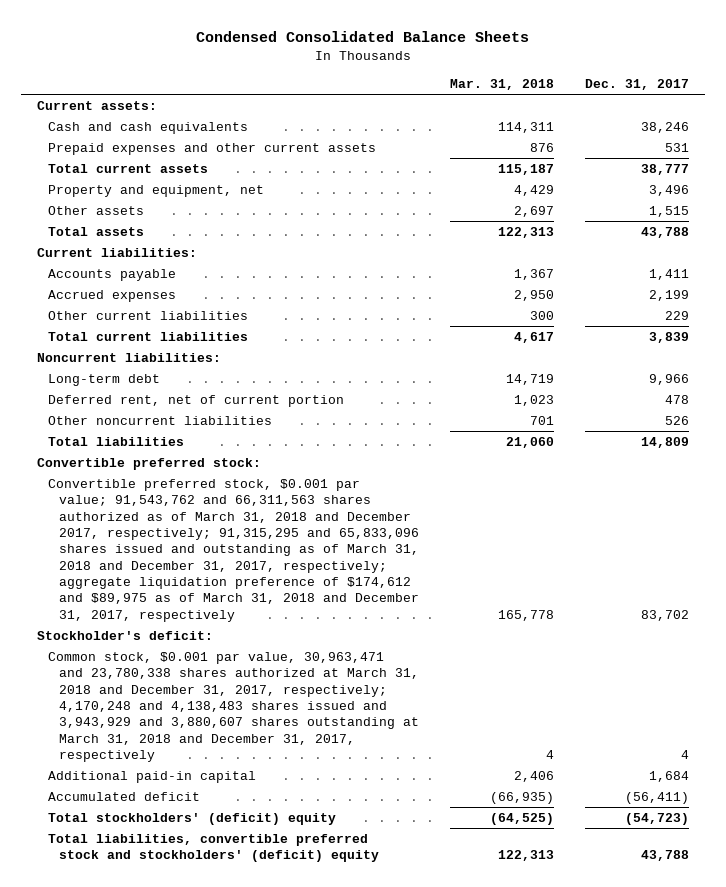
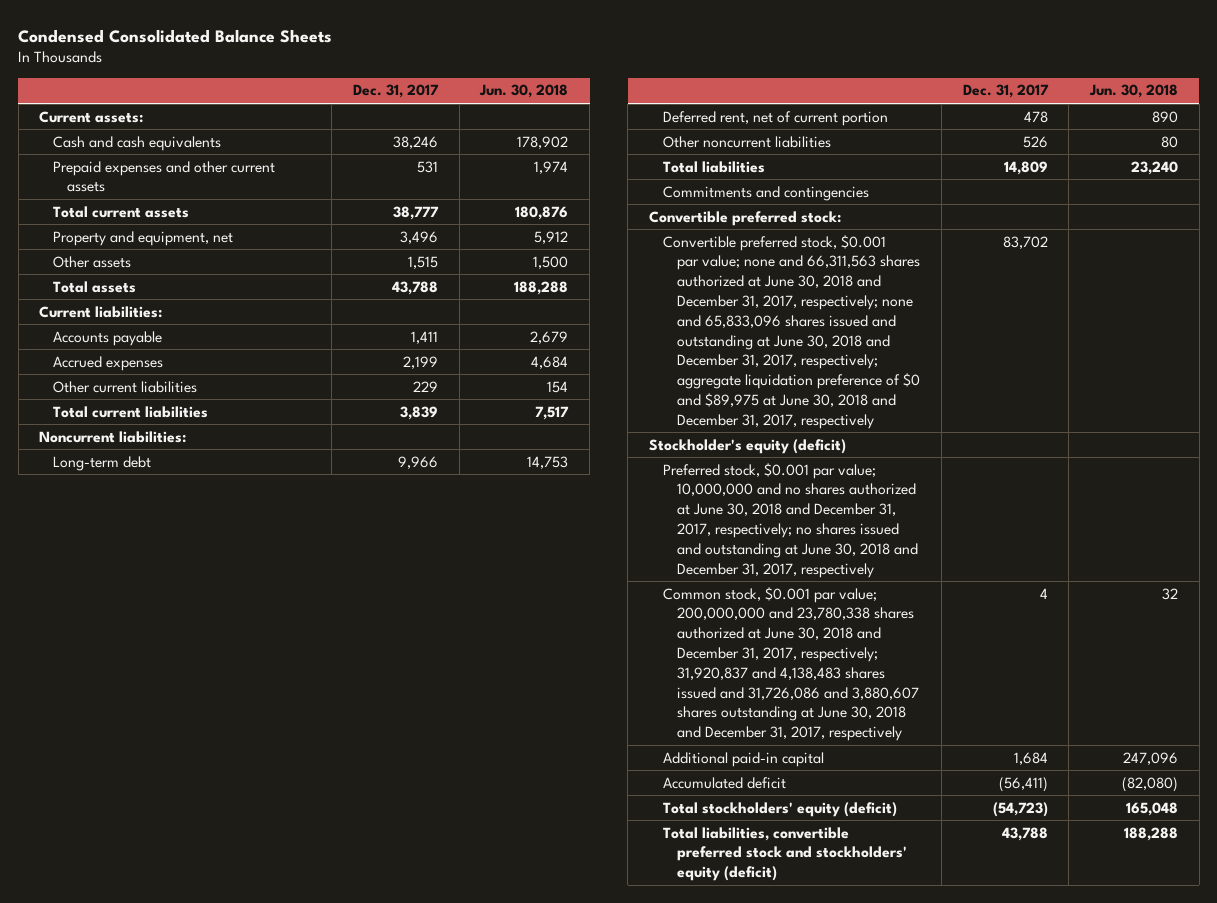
[449,79,554,91] Mar. 31, 2018 -> none
none -> [479,84,569,99] Jun. 30, 2018
none -> [663,185,870,201] Commitments and contingencies
[47,479,419,622] Convertible preferred stock, $0.001 par value; 91,543,762 and 66,311,563 shares authorized as of March 31, 2018 and December 2017, respectively; 91,315,295 and 65,833,096 shares issued and outstanding as of March 31, 2018 and December 31, 2017, respectively; aggregate liquidation preference of $174,612 and $89,975 as of March 31, 2018 and December 31, 2017, respectively -> [663,234,921,429] Convertible preferred stock, $0.001 par value; none and 66,311,563 shares authorized at June 30, 2018 and December 31, 2017, respectively; none and 65,833,096 shares issued and outstanding at June 30, 2018 and December 31, 2017, respectively; aggregate liquidation preference of $0 and $89,975 at June 30, 2018 and December 31, 2017, respectively
[37,631,214,641] Stockholder's deficit: -> [649,438,847,454] Stockholder's equity (deficit)
none -> [663,462,919,578] Preferred stock, $0.001 par value; 10,000,000 and no shares authorized at June 30, 2018 and December 31, 2017, respectively; no shares issued and outstanding at June 30, 2018 and December 31, 2017, respectively
[47,652,419,763] Common stock, $0.001 par value, 30,963,471 and 23,780,338 shares authorized at March 31, 2018 and December 31, 2017, respectively; 4,170,248 and 4,138,483 shares issued and 3,943,929 and 3,880,607 shares outstanding at March 31, 2018 and December 31, 2017, respectively -> [663,586,920,742] Common stock, $0.001 par value; 200,000,000 and 23,780,338 shares authorized at June 30, 2018 and December 31, 2017, respectively; 31,920,837 and 4,138,483 shares issued and 31,726,086 and 3,880,607 shares outstanding at June 30, 2018 and December 31, 2017, respectively
[47,813,336,826] Total stockholders' (deficit) equity -> [663,801,898,817] Total stockholders' equity (deficit)
[47,834,379,863] Total liabilities, convertible preferred stock and stockholders' (deficit) equity -> [663,826,908,882] Total liabilities, convertible preferred stock and stockholders' equity (deficit)

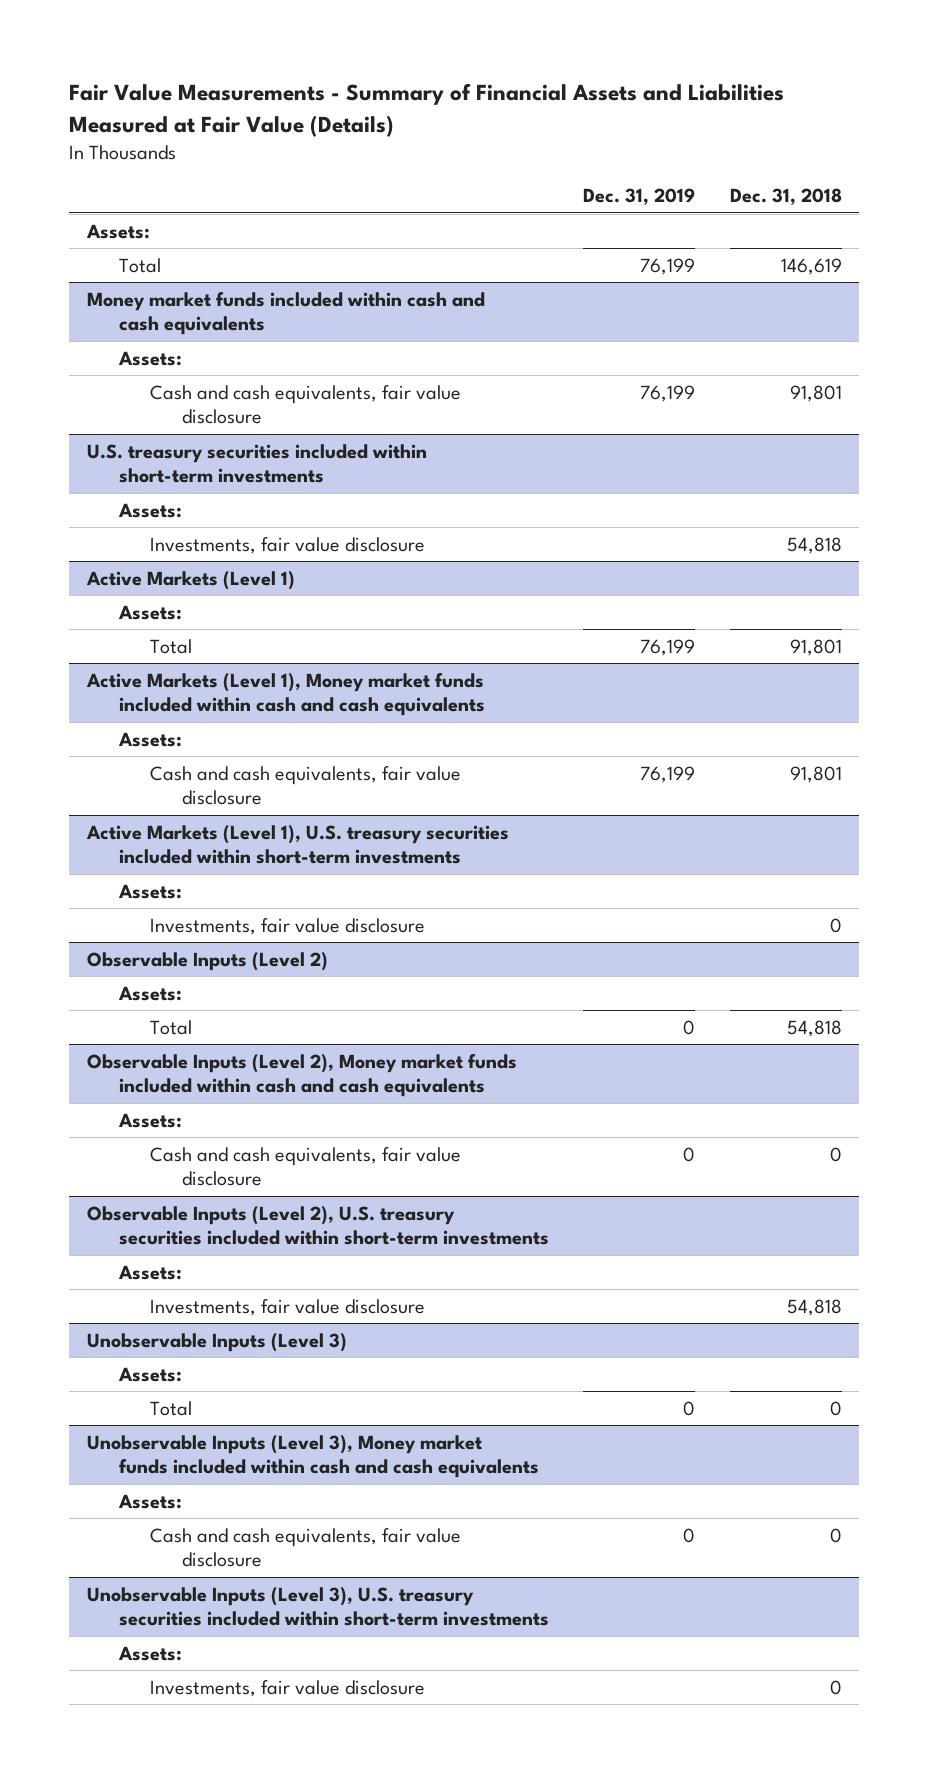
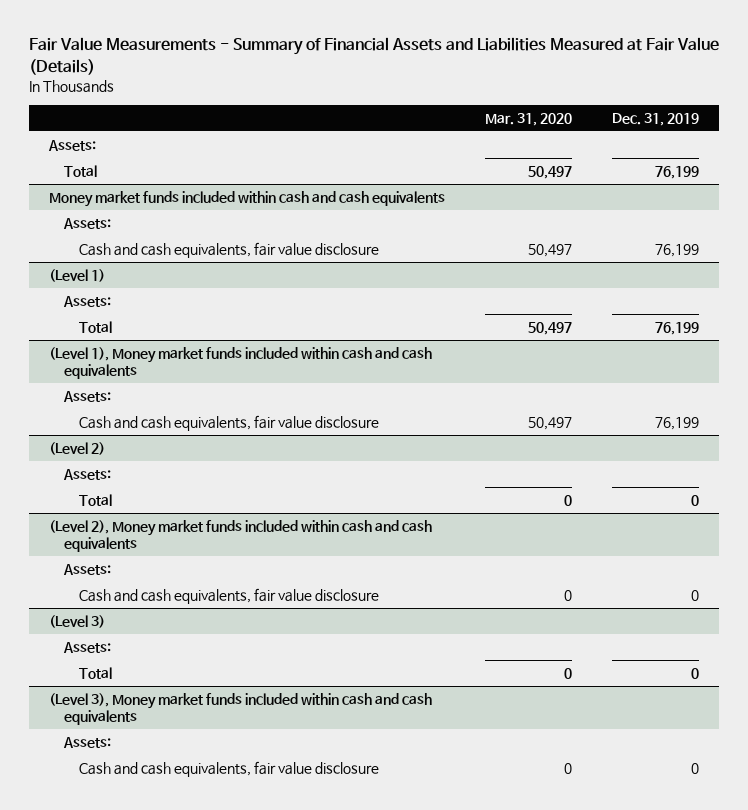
[729,188,842,206] Dec. 31, 2018 -> none
none -> [485,113,573,127] Mar. 31, 2020
[86,443,427,484] U.S. treasury securities included within short-term investments -> none
[117,502,182,518] Assets: -> none
[150,536,426,554] Investments, fair value disclosure -> none
[85,570,295,590] Active Markets (Level 1) -> [48,268,105,282] (Level 1)
[85,672,485,717] Active Markets (Level 1), Money market funds included within cash and cash equivalents -> [48,346,432,380] (Level 1), Money market funds included within cash and cash equivalents
[85,824,509,865] Active Markets (Level 1), U.S. treasury securities included within short-term investments -> none
[117,883,182,899] Assets: -> none
[150,917,426,935] Investments, fair value disclosure -> none
[86,951,328,971] Observable Inputs (Level 2) -> [48,441,105,455] (Level 2)
[86,1053,517,1098] Observable Inputs (Level 2), Money market funds included within cash and cash equivalents -> [48,519,432,553] (Level 2), Money market funds included within cash and cash equivalents
[86,1205,549,1246] Observable Inputs (Level 2), U.S. treasury securities included within short-term investments -> none
[117,1264,182,1280] Assets: -> none
[150,1298,426,1316] Investments, fair value disclosure -> none
[86,1332,347,1352] Unobservable Inputs (Level 3) -> [48,614,105,628] (Level 3)
[86,1434,539,1479] Unobservable Inputs (Level 3), Money market funds included within cash and cash equivalents -> [48,692,432,726] (Level 3), Money market funds included within cash and cash equivalents
[86,1586,549,1627] Unobservable Inputs (Level 3), U.S. treasury securities included within short-term investments -> none
[117,1645,182,1661] Assets: -> none
[150,1679,426,1697] Investments, fair value disclosure -> none

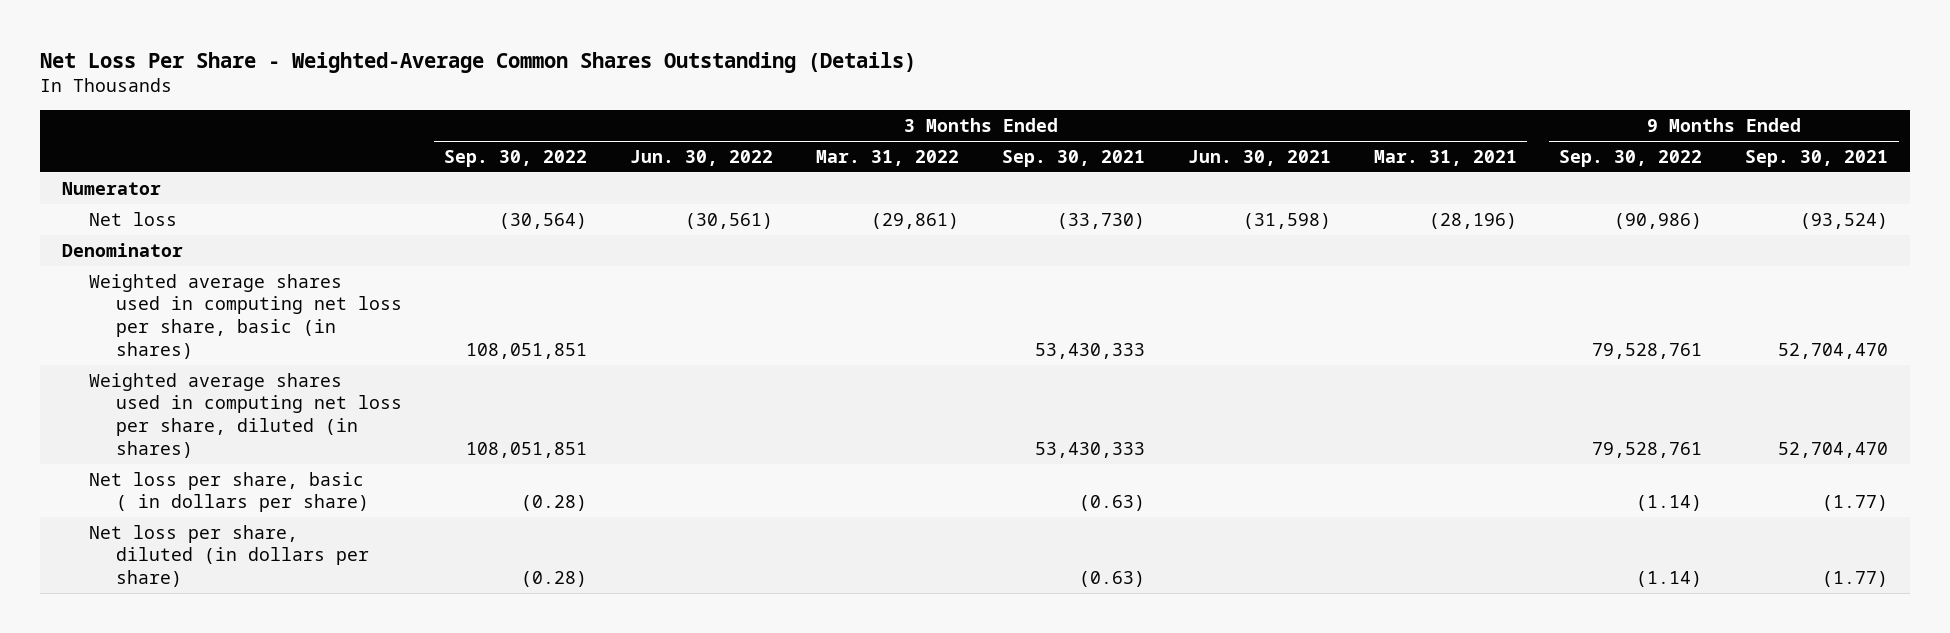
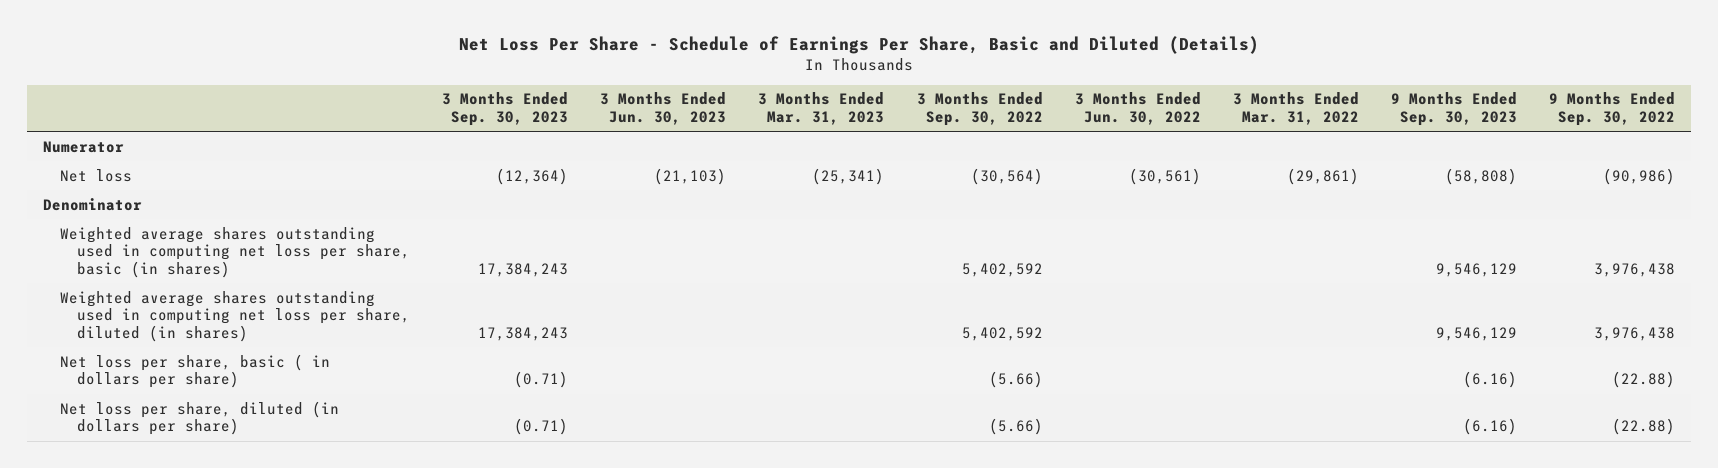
[40,52,917,74] Net Loss Per Share - Weighted-Average Common Shares Outstanding (Details) -> [459,35,1260,54] Net Loss Per Share - Schedule of Earnings Per Share, Basic and Diluted (Details)
[1001,150,1145,168] Sep. 30, 2021 -> none
[1187,150,1331,167] Jun. 30, 2021 -> none
[1373,150,1517,167] Mar. 31, 2021 -> none
[1745,150,1889,168] Sep. 30, 2021 -> none
none -> [442,92,569,127] 3 Months Ended Sep. 30, 2023
none -> [600,92,727,126] 3 Months Ended Jun. 30, 2023
none -> [758,92,885,126] 3 Months Ended Mar. 31, 2023
none -> [1391,92,1518,127] 9 Months Ended Sep. 30, 2023
[88,273,402,359] Weighted average shares used in computing net loss per share, basic (in shares) -> [59,226,410,279] Weighted average shares outstanding used in computing net loss per share, basic (in shares)
[466,342,588,359] 108,051,851 -> [961,263,1043,278] 5,402,592
[1592,342,1703,359] 79,528,761 -> [1594,263,1676,278] 3,976,438
[88,372,402,458] Weighted average shares used in computing net loss per share, diluted (in shares) -> [59,290,410,343] Weighted average shares outstanding used in computing net loss per share, diluted (in shares)
[466,441,588,458] 108,051,851 -> [961,327,1043,342] 5,402,592
[1592,441,1703,458] 79,528,761 -> [1594,327,1676,342] 3,976,438
[521,495,588,512] (0.28) -> [988,371,1043,389] (5.66)
[1636,495,1703,512] (1.14) -> [1612,371,1676,389] (22.88)
[521,571,588,588] (0.28) -> [988,418,1043,436] (5.66)
[1636,571,1703,588] (1.14) -> [1612,418,1676,436] (22.88)

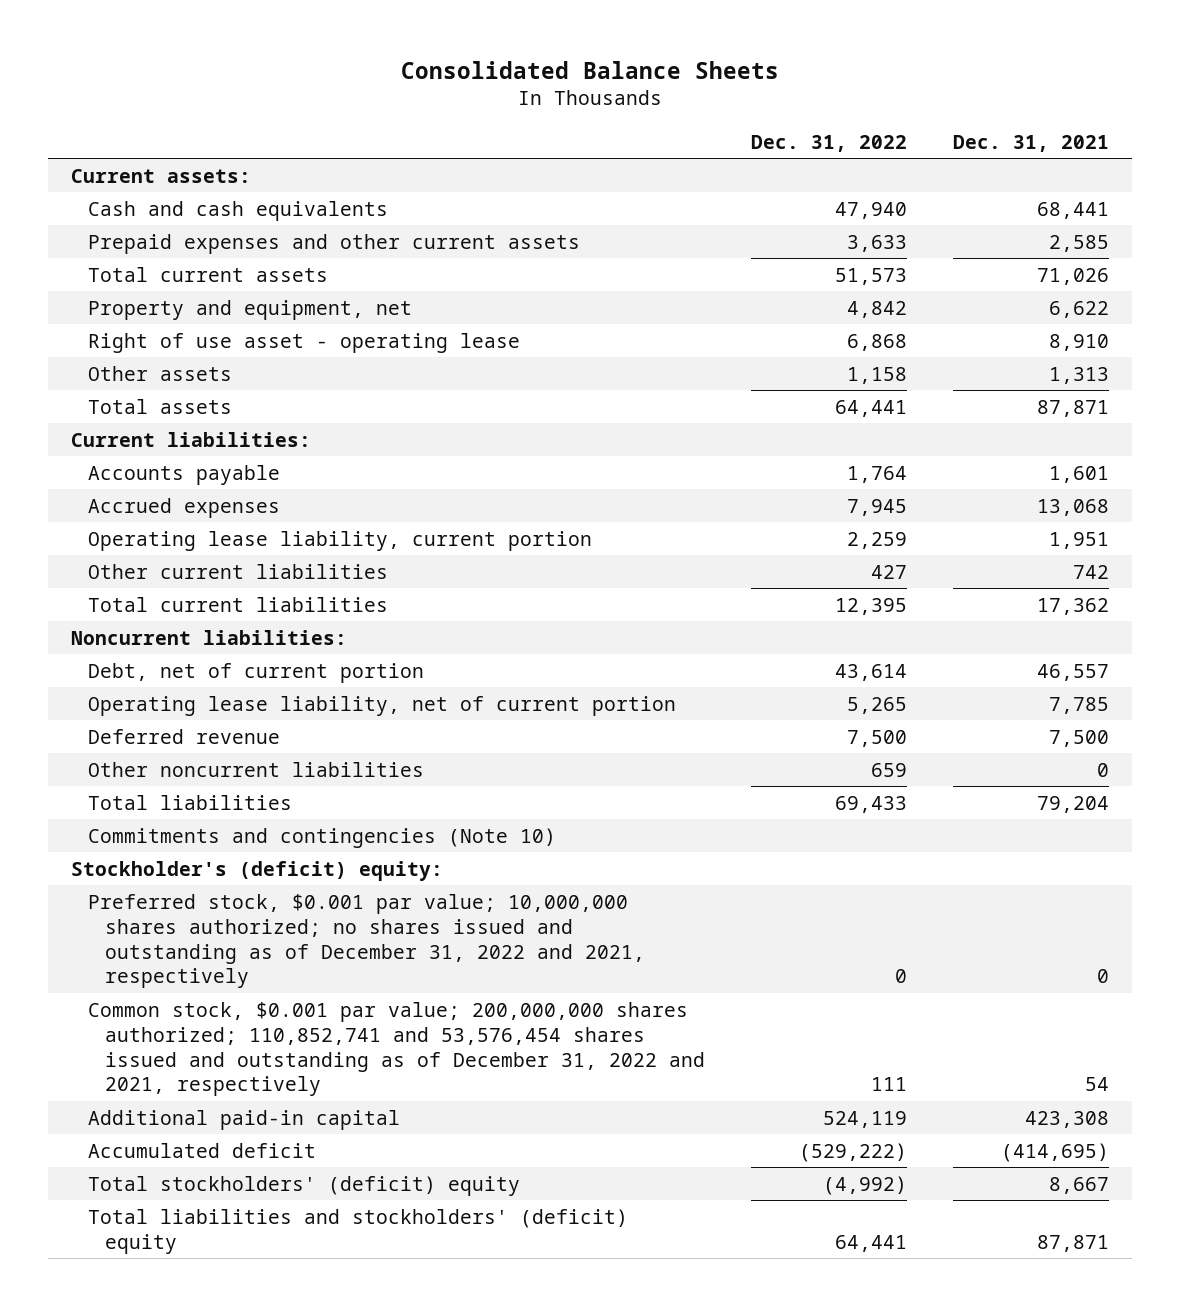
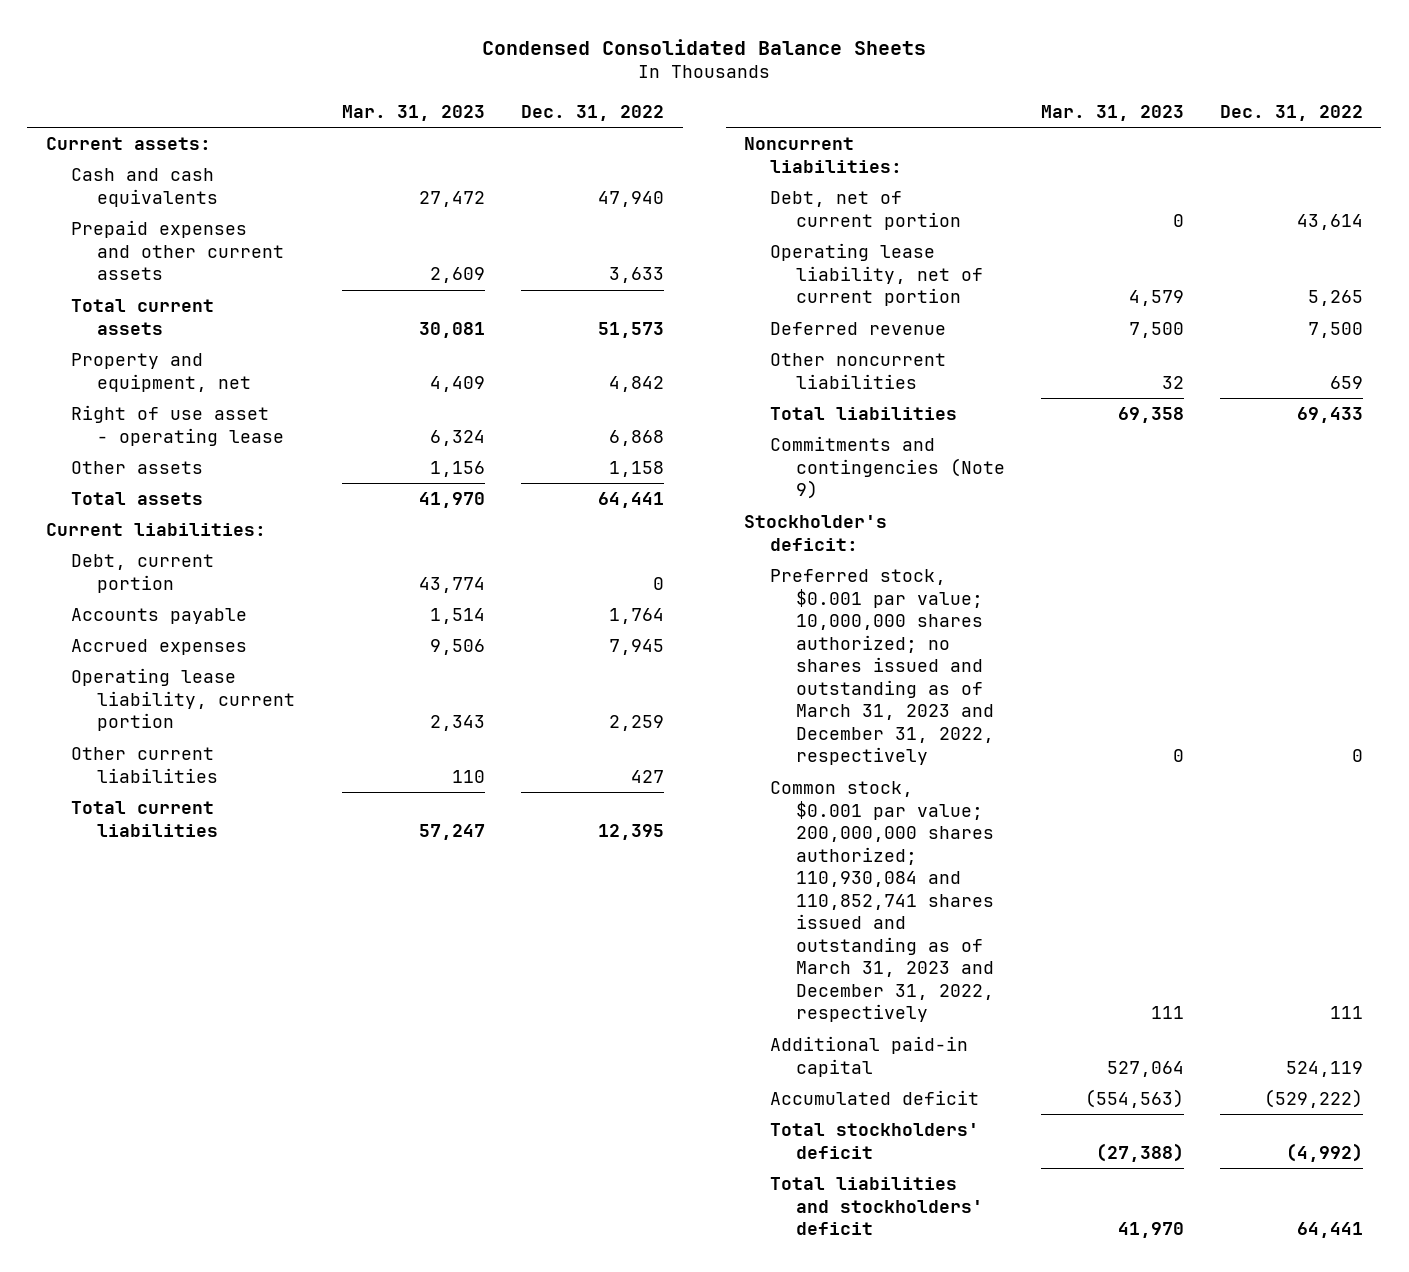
[401,60,780,79] Consolidated Balance Sheets -> [482,38,927,55] Condensed Consolidated Balance Sheets
[953,134,1110,152] Dec. 31, 2021 -> none
none -> [342,104,486,121] Mar. 31, 2023
none -> [71,554,215,593] Debt, current portion
[87,827,556,848] Commitments and contingencies (Note 10) -> [769,436,1005,500] Commitments and contingencies (Note 9)
[71,860,444,881] Stockholder's (deficit) equity: -> [744,515,888,551] Stockholder's deficit:
[87,893,645,989] Preferred stock, $0.001 par value; 10,000,000 shares authorized; no shares issued and outstanding as of December 31, 2022 and 2021, respectively -> [769,569,994,766] Preferred stock, $0.001 par value; 10,000,000 shares authorized; no shares issued and outstanding as of March 31, 2023 and December 31, 2022, respectively
[87,1001,705,1097] Common stock, $0.001 par value; 200,000,000 shares authorized; 110,852,741 and 53,576,454 shares issued and outstanding as of December 31, 2022 and 2021, respectively -> [769,781,994,1023] Common stock, $0.001 par value; 200,000,000 shares authorized; 110,930,084 and 110,852,741 shares issued and outstanding as of March 31, 2023 and December 31, 2022, respectively
[87,1175,520,1196] Total stockholders' (deficit) equity -> [769,1123,979,1159] Total stockholders' deficit
[87,1208,628,1254] Total liabilities and stockholders' (deficit) equity -> [769,1177,983,1236] Total liabilities and stockholders' deficit

